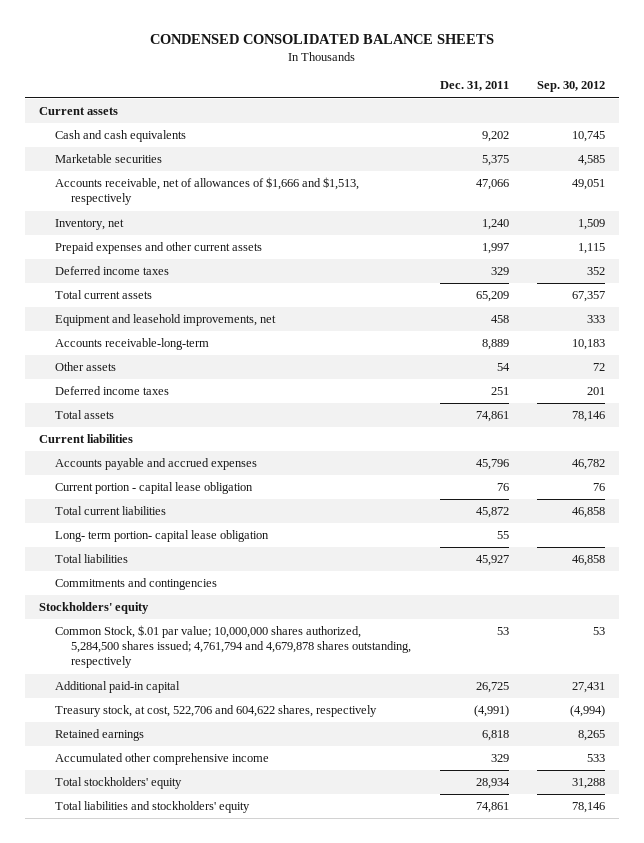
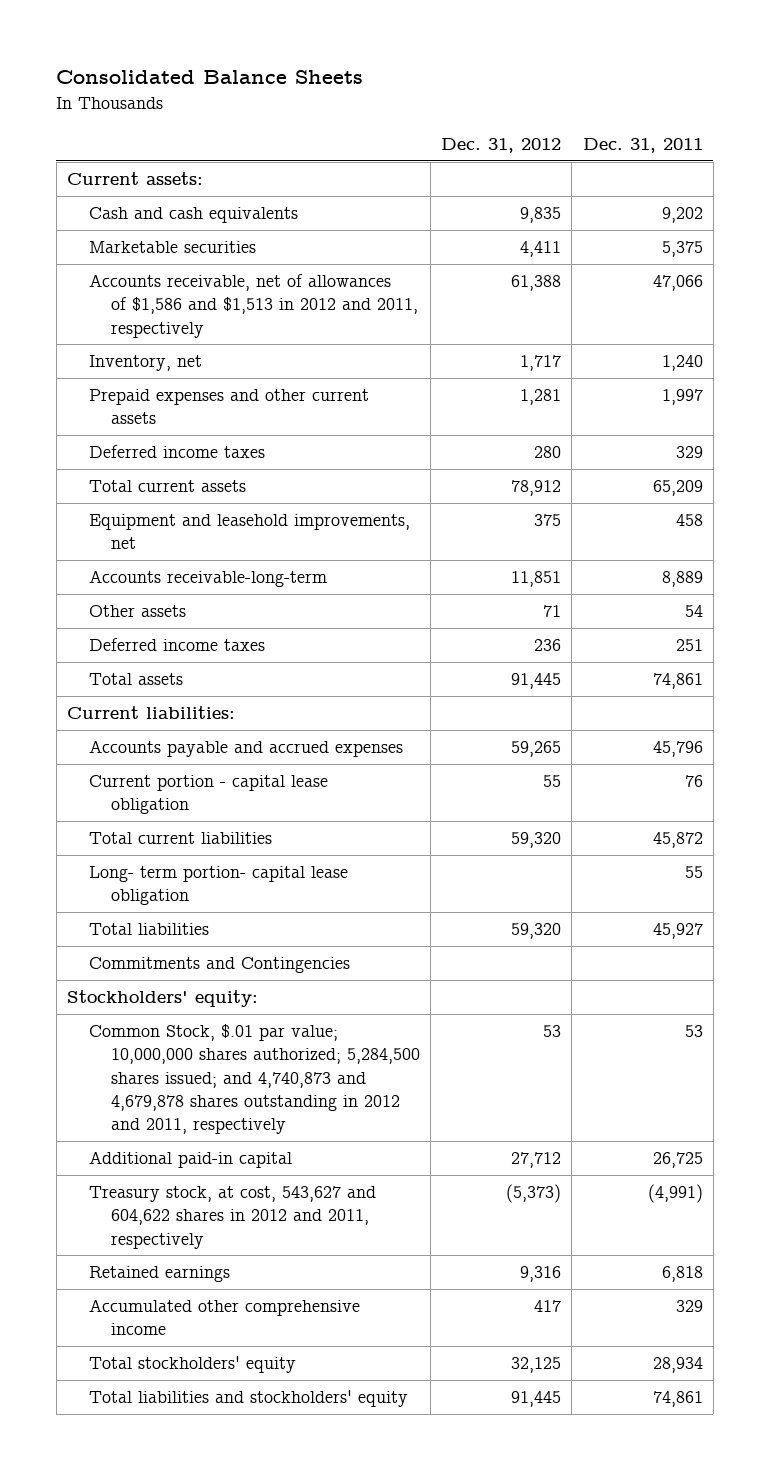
[149,33,494,44] CONDENSED CONSOLIDATED BALANCE SHEETS -> [56,70,364,85] Consolidated Balance Sheets
[536,81,605,93] Sep. 30, 2012 -> none
none -> [441,138,562,154] Dec. 31, 2012
[38,107,118,116] Current assets -> [66,172,203,186] Current assets:
[55,177,360,206] Accounts receivable, net of allowances of $1,666 and $1,513, respectively -> [88,274,418,338] Accounts receivable, net of allowances of $1,586 and $1,513 in 2012 and 2011, respectively
[38,434,133,444] Current liabilities -> [66,706,235,720] Current liabilities:
[55,578,218,591] Commitments and contingencies -> [88,957,350,974] Commitments and Contingencies
[38,602,149,615] Stockholders' equity -> [66,990,258,1008] Stockholders' equity:
[55,625,412,669] Common Stock, $.01 par value; 10,000,000 shares authorized, 5,284,500 shares issued; 4,761,794 and 4,679,878 shares outstanding, respectively -> [88,1024,420,1134] Common Stock, $.01 par value; 10,000,000 shares authorized; 5,284,500 shares issued; and 4,740,873 and 4,679,878 shares outstanding in 2012 and 2011, respectively
[55,705,378,718] Treasury stock, at cost, 522,706 and 604,622 shares, respectively -> [88,1186,376,1249] Treasury stock, at cost, 543,627 and 604,622 shares in 2012 and 2011, respectively

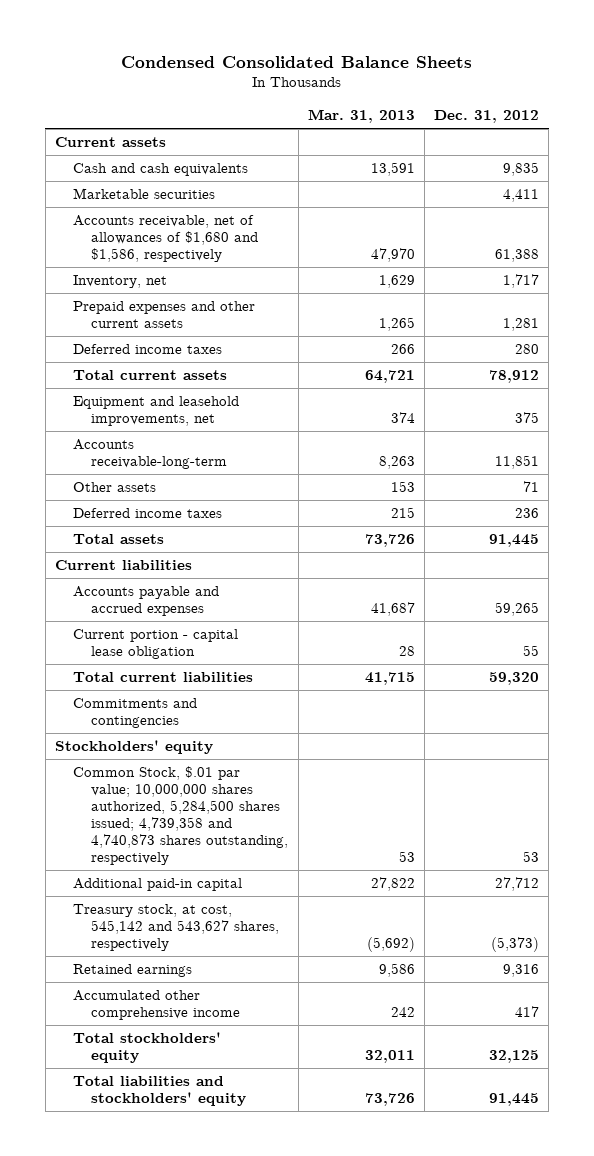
[56,70,364,85] Consolidated Balance Sheets -> [121,55,473,68] Condensed Consolidated Balance Sheets
[582,138,703,154] Dec. 31, 2011 -> none
none -> [307,108,415,123] Mar. 31, 2013
[66,172,203,186] Current assets: -> [55,137,167,148] Current assets
[88,274,418,338] Accounts receivable, net of allowances of $1,586 and $1,513 in 2012 and 2011, respectively -> [73,215,259,262] Accounts receivable, net of allowances of $1,680 and $1,586, respectively
[66,706,235,720] Current liabilities: -> [55,560,193,571] Current liabilities
[88,866,348,906] Long- term portion- capital lease obligation -> none
[88,923,209,936] Total liabilities -> none
[88,957,350,974] Commitments and Contingencies -> [73,698,198,729] Commitments and contingencies
[66,990,258,1008] Stockholders' equity: -> [55,740,214,755] Stockholders' equity
[88,1024,420,1134] Common Stock, $.01 par value; 10,000,000 shares authorized; 5,284,500 shares issued; and 4,740,873 and 4,679,878 shares outstanding in 2012 and 2011, respectively -> [73,766,289,865] Common Stock, $.01 par value; 10,000,000 shares authorized, 5,284,500 shares issued; 4,739,358 and 4,740,873 shares outstanding, respectively
[88,1186,376,1249] Treasury stock, at cost, 543,627 and 604,622 shares in 2012 and 2011, respectively -> [73,904,280,951] Treasury stock, at cost, 545,142 and 543,627 shares, respectively

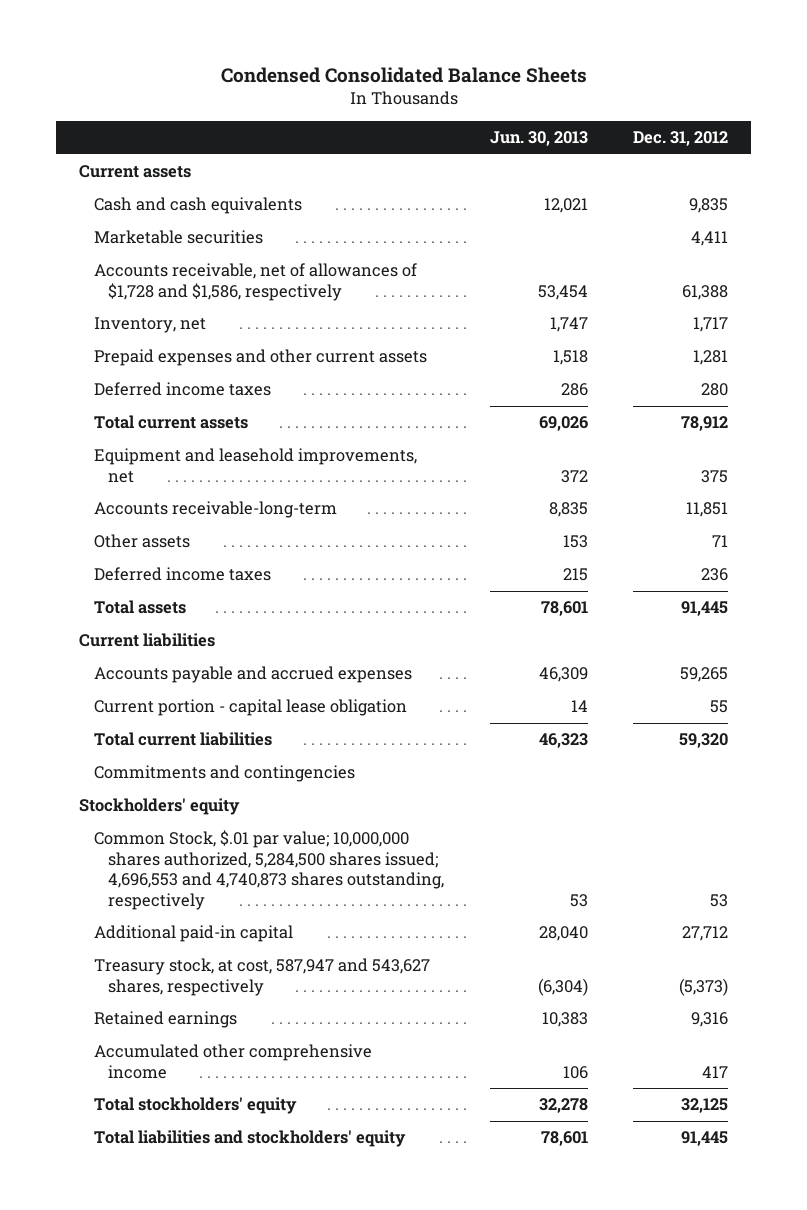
[307,108,415,123] Mar. 31, 2013 -> none
none -> [489,131,588,147] Jun. 30, 2013
[73,215,259,262] Accounts receivable, net of allowances of $1,680 and $1,586, respectively -> [93,263,417,301] Accounts receivable, net of allowances of $1,728 and $1,586, respectively
[73,766,289,865] Common Stock, $.01 par value; 10,000,000 shares authorized, 5,284,500 shares issued; 4,739,358 and 4,740,873 shares outstanding, respectively -> [93,830,445,910] Common Stock, $.01 par value; 10,000,000 shares authorized, 5,284,500 shares issued; 4,696,553 and 4,740,873 shares outstanding, respectively
[73,904,280,951] Treasury stock, at cost, 545,142 and 543,627 shares, respectively -> [93,958,430,996] Treasury stock, at cost, 587,947 and 543,627 shares, respectively

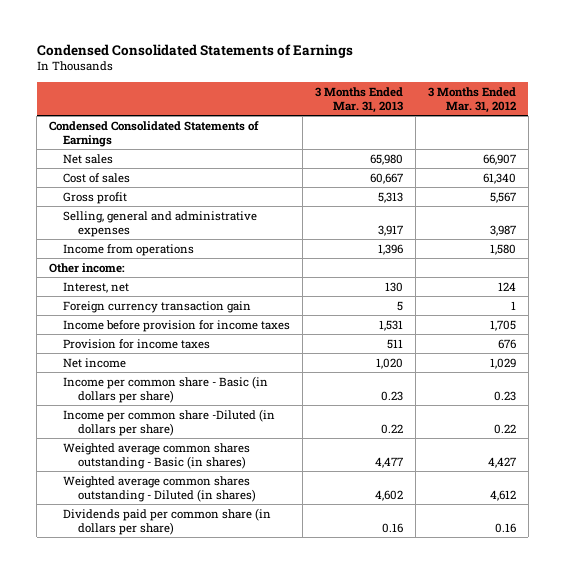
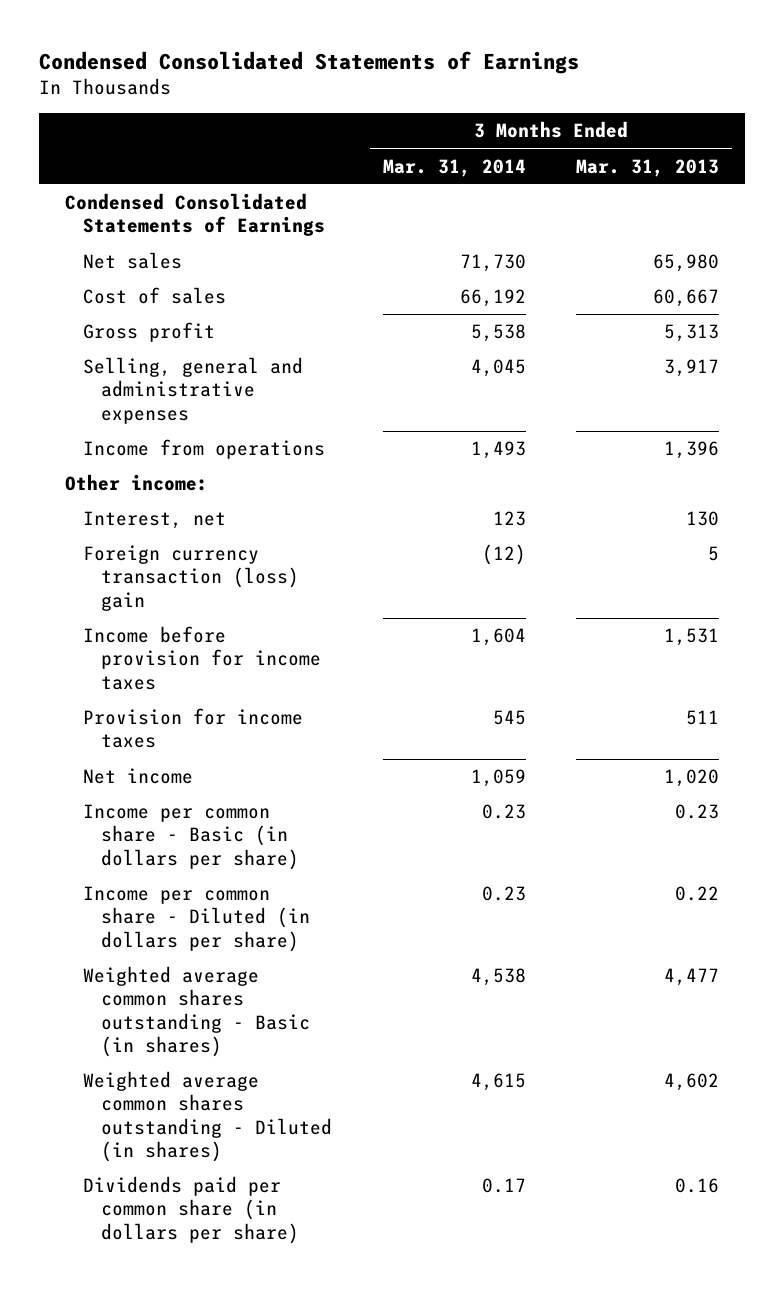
[427,86,516,113] 3 Months Ended Mar. 31, 2012 -> none
none -> [382,158,526,177] Mar. 31, 2014
[63,300,252,313] Foreign currency transaction gain -> [82,545,299,611] Foreign currency transaction (loss) gain
[63,408,276,436] Income per common share -Diluted (in dollars per share) -> [82,886,310,952] Income per common share - Diluted (in dollars per share)

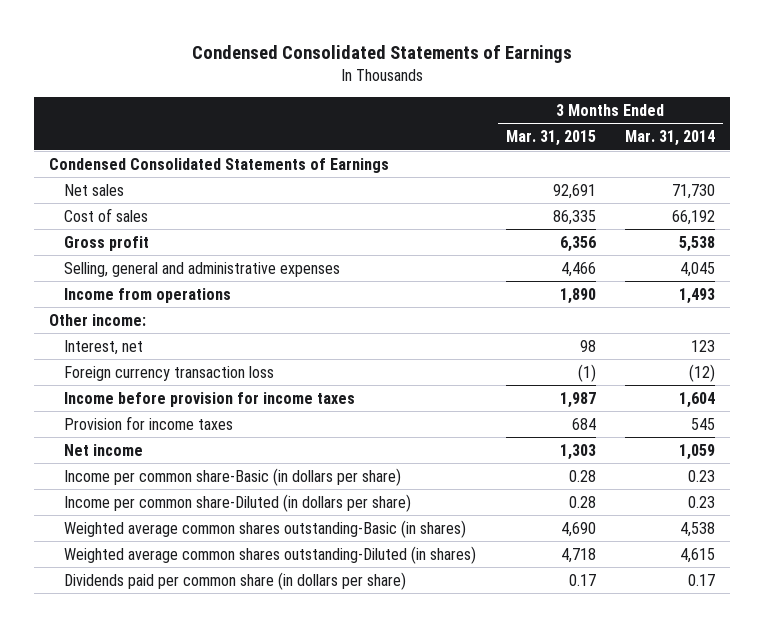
[576,158,720,177] Mar. 31, 2013 -> none
none -> [505,130,596,147] Mar. 31, 2015
[82,545,299,611] Foreign currency transaction (loss) gain -> [63,365,274,381] Foreign currency transaction loss
[82,804,299,870] Income per common share - Basic (in dollars per share) -> [63,467,401,486] Income per common share-Basic (in dollars per share)
[82,886,310,952] Income per common share - Diluted (in dollars per share) -> [63,493,411,512] Income per common share-Diluted (in dollars per share)
[82,966,310,1057] Weighted average common shares outstanding - Basic (in shares) -> [63,519,466,538] Weighted average common shares outstanding-Basic (in shares)
[82,1071,332,1162] Weighted average common shares outstanding - Diluted (in shares) -> [63,545,476,564] Weighted average common shares outstanding-Diluted (in shares)

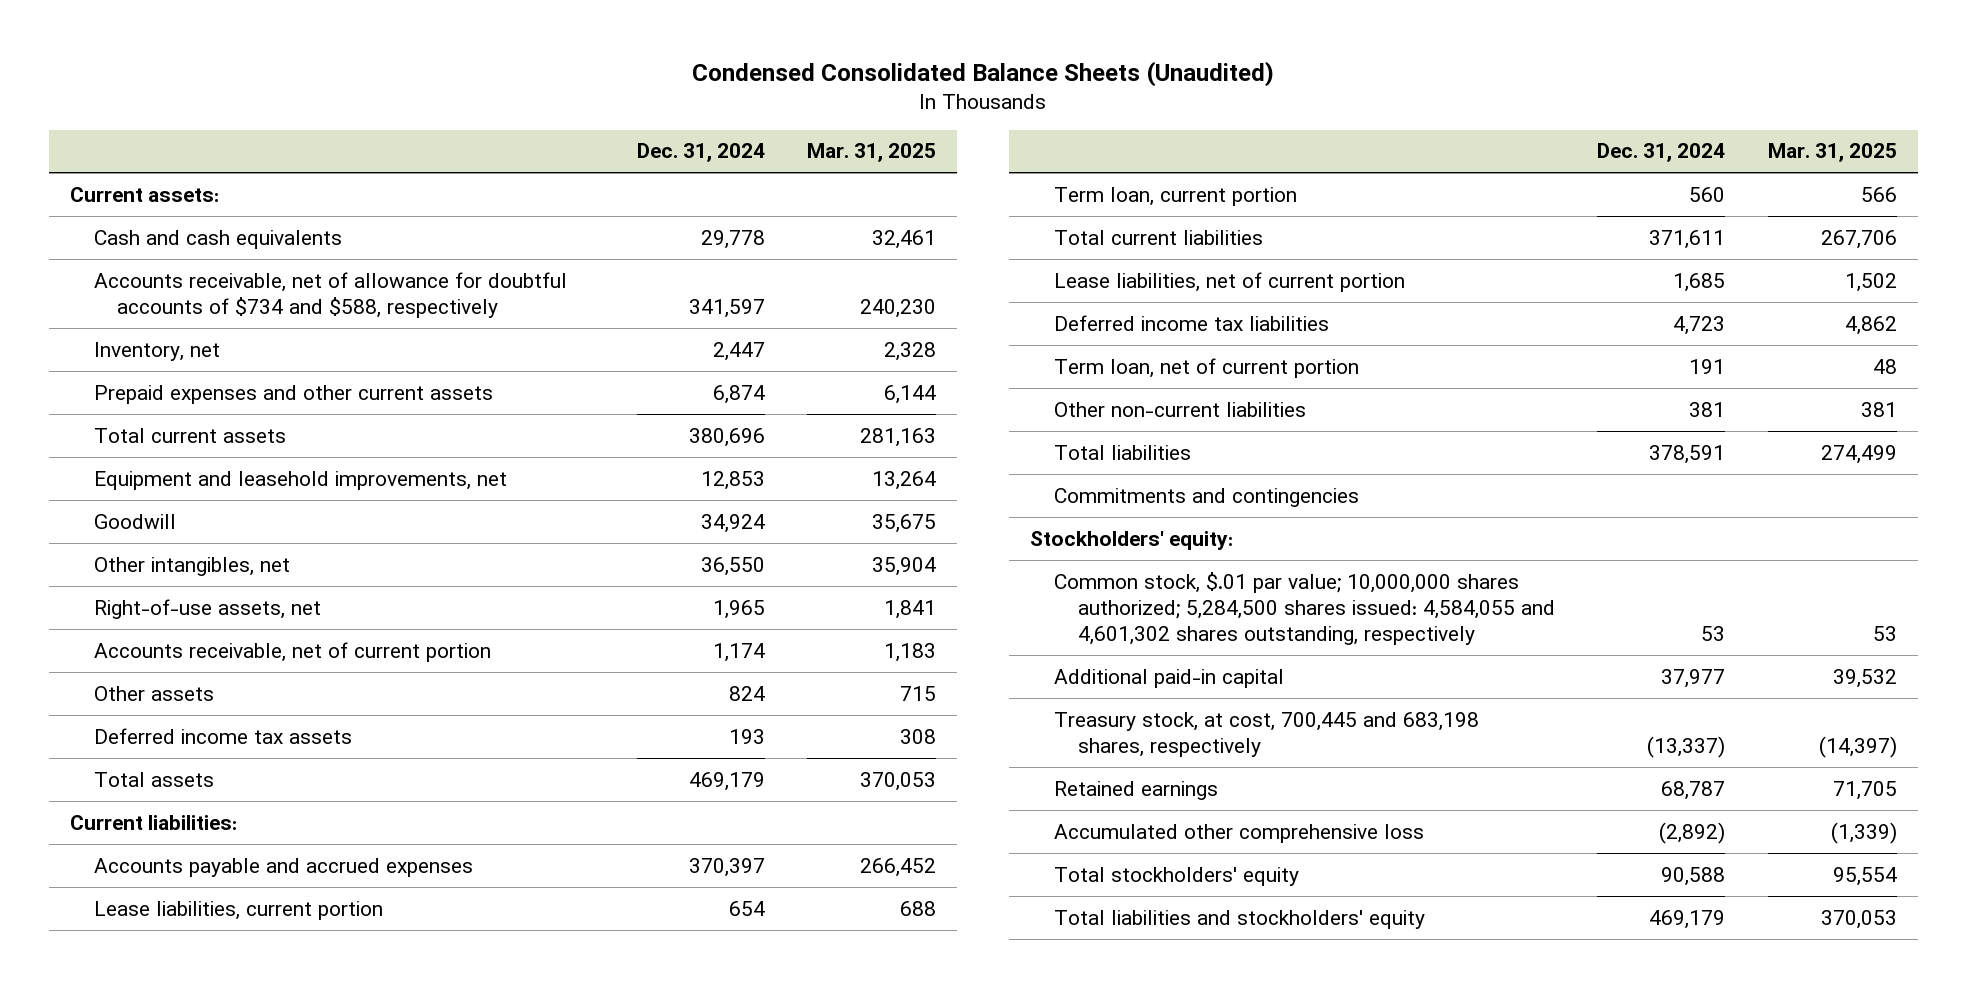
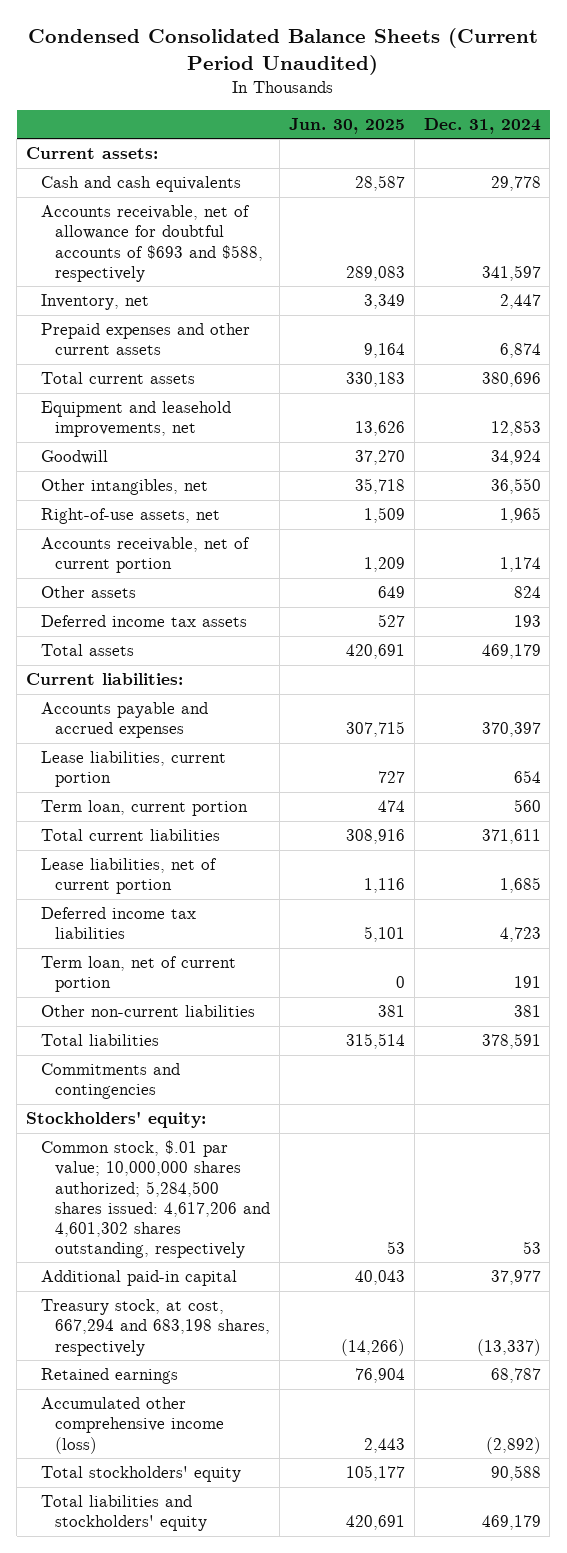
[692,60,1275,87] Condensed Consolidated Balance Sheets (Unaudited) -> [28,28,539,75] Condensed Consolidated Balance Sheets (Current Period Unaudited)
[807,143,937,163] Mar. 31, 2025 -> none
none -> [288,117,405,134] Jun. 30, 2025
[93,271,567,318] Accounts receivable, net of allowance for doubtful accounts of $734 and $588, respectively -> [40,205,264,282] Accounts receivable, net of allowance for doubtful accounts of $693 and $588, respectively
[1054,571,1556,645] Common stock, $.01 par value; 10,000,000 shares authorized; 5,284,500 shares issued: 4,584,055 and 4,601,302 shares outstanding, respectively -> [40,1140,271,1258] Common stock, $.01 par value; 10,000,000 shares authorized; 5,284,500 shares issued: 4,617,206 and 4,601,302 shares outstanding, respectively
[1054,711,1480,757] Treasury stock, at cost, 700,445 and 683,198 shares, respectively -> [40,1299,271,1356] Treasury stock, at cost, 667,294 and 683,198 shares, respectively
[1054,823,1425,843] Accumulated other comprehensive loss -> [40,1397,225,1454] Accumulated other comprehensive income (loss)

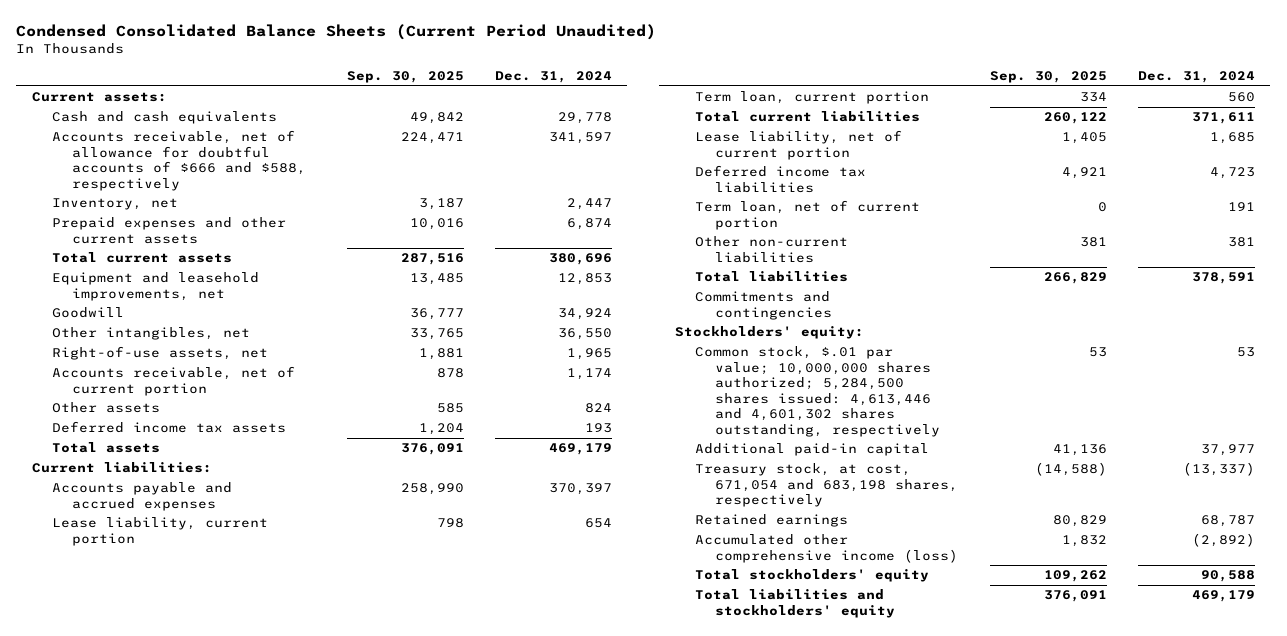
[288,117,405,134] Jun. 30, 2025 -> none
none -> [346,71,464,84] Sep. 30, 2025
[40,205,264,282] Accounts receivable, net of allowance for doubtful accounts of $693 and $588, respectively -> [52,130,307,191] Accounts receivable, net of allowance for doubtful accounts of $666 and $588, respectively
[40,751,226,788] Lease liabilities, current portion -> [52,517,269,546] Lease liability, current portion
[40,858,217,895] Lease liabilities, net of current portion -> [695,130,903,160] Lease liability, net of current portion
[40,1140,271,1258] Common stock, $.01 par value; 10,000,000 shares authorized; 5,284,500 shares issued: 4,617,206 and 4,601,302 shares outstanding, respectively -> [695,346,941,438] Common stock, $.01 par value; 10,000,000 shares authorized; 5,284,500 shares issued: 4,613,446 and 4,601,302 shares outstanding, respectively
[40,1299,271,1356] Treasury stock, at cost, 667,294 and 683,198 shares, respectively -> [695,463,959,508] Treasury stock, at cost, 671,054 and 683,198 shares, respectively

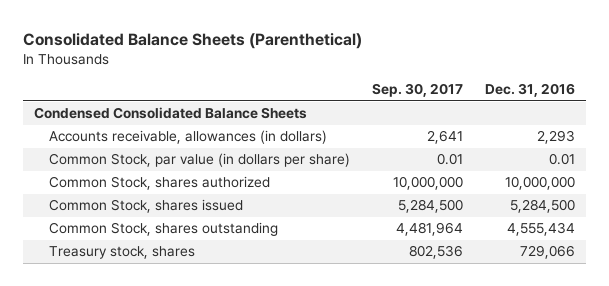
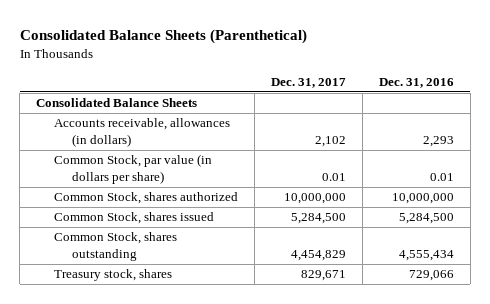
[371,83,463,98] Sep. 30, 2017 -> none
none -> [271,77,347,88] Dec. 31, 2017
[34,107,308,120] Condensed Consolidated Balance Sheets -> [36,98,198,108] Consolidated Balance Sheets

